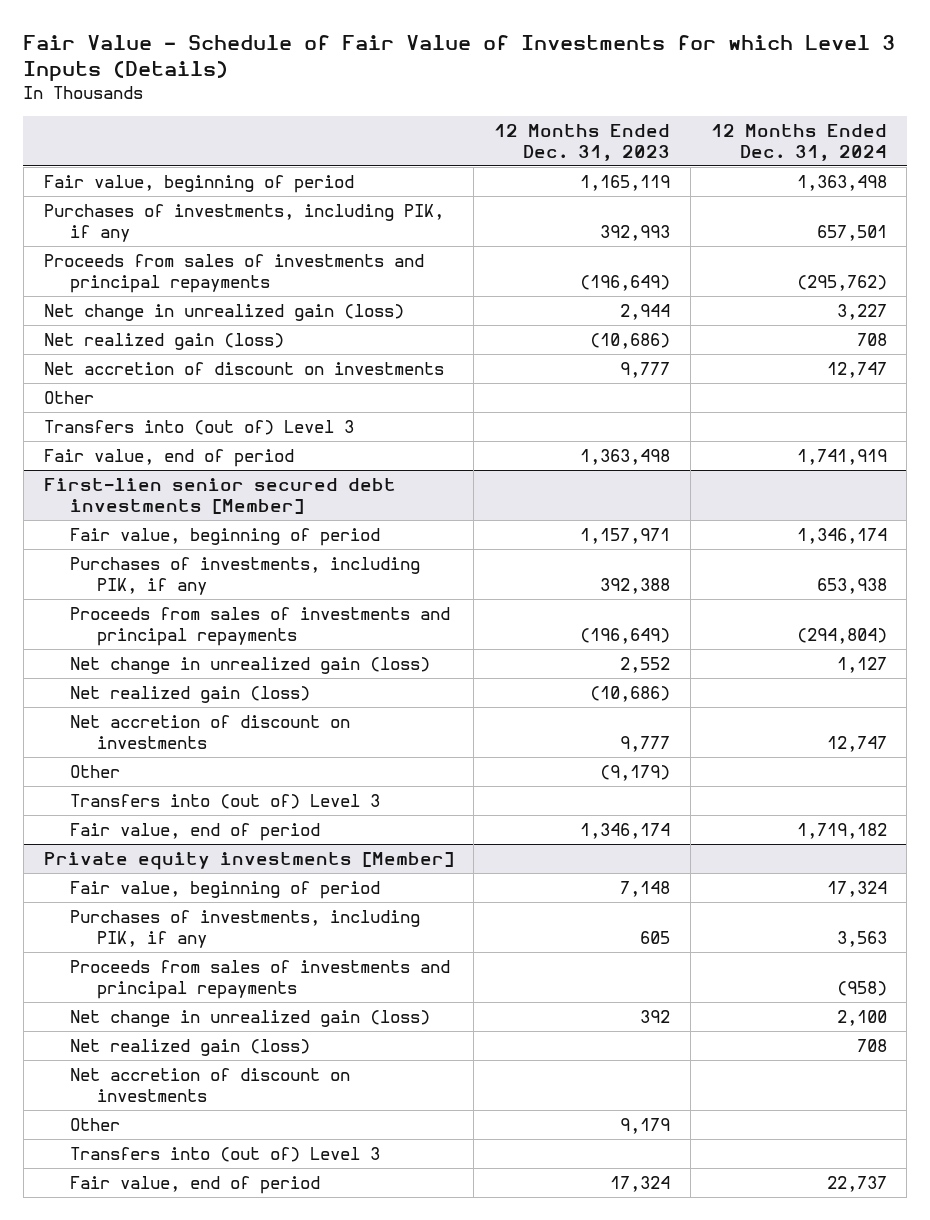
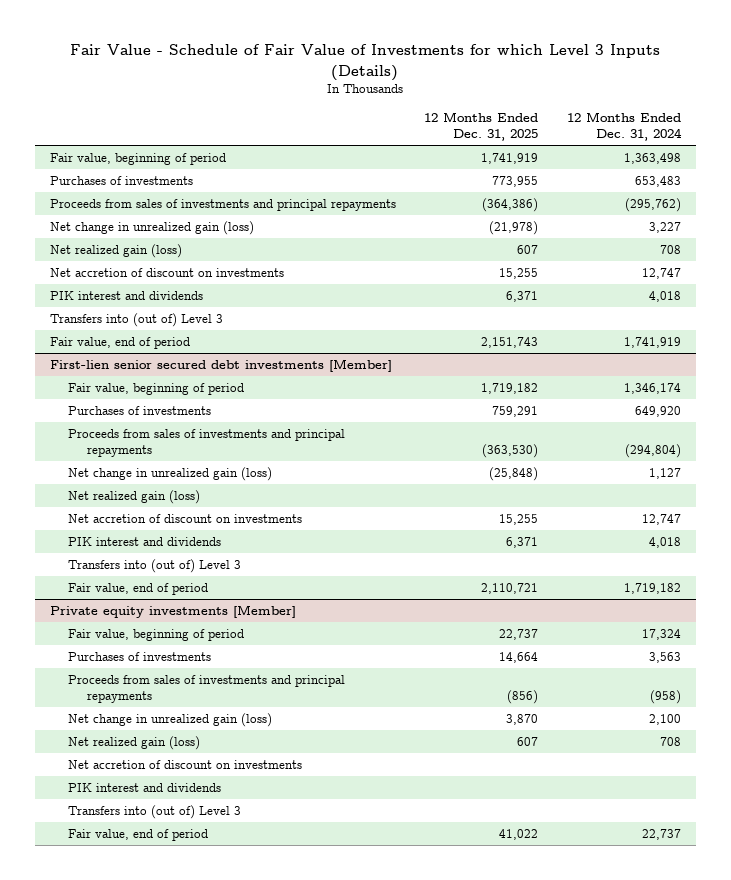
[494,123,671,161] 12 Months Ended Dec. 31, 2023 -> none
none -> [424,112,539,142] 12 Months Ended Dec. 31, 2025
[43,203,444,242] Purchases of investments, including PIK, if any -> [49,176,193,186] Purchases of investments
[816,224,887,241] 657,501 -> [635,176,682,188] 653,483
[43,390,94,404] Other -> none
none -> [49,291,203,301] PIK interest and dividends
[70,556,421,595] Purchases of investments, including PIK, if any -> [68,406,212,416] Purchases of investments
[816,577,887,594] 653,938 -> [635,406,682,418] 649,920
[70,764,121,778] Other -> none
none -> [68,537,222,547] PIK interest and dividends
[70,909,421,948] Purchases of investments, including PIK, if any -> [68,652,212,662] Purchases of investments
[70,1117,121,1131] Other -> none
none -> [68,783,222,793] PIK interest and dividends

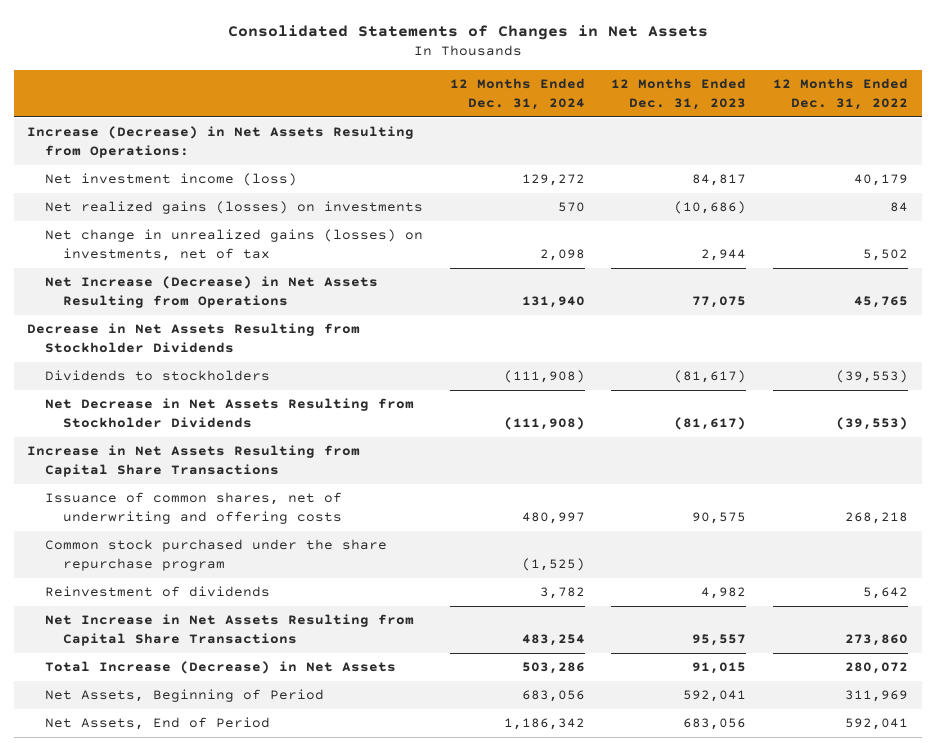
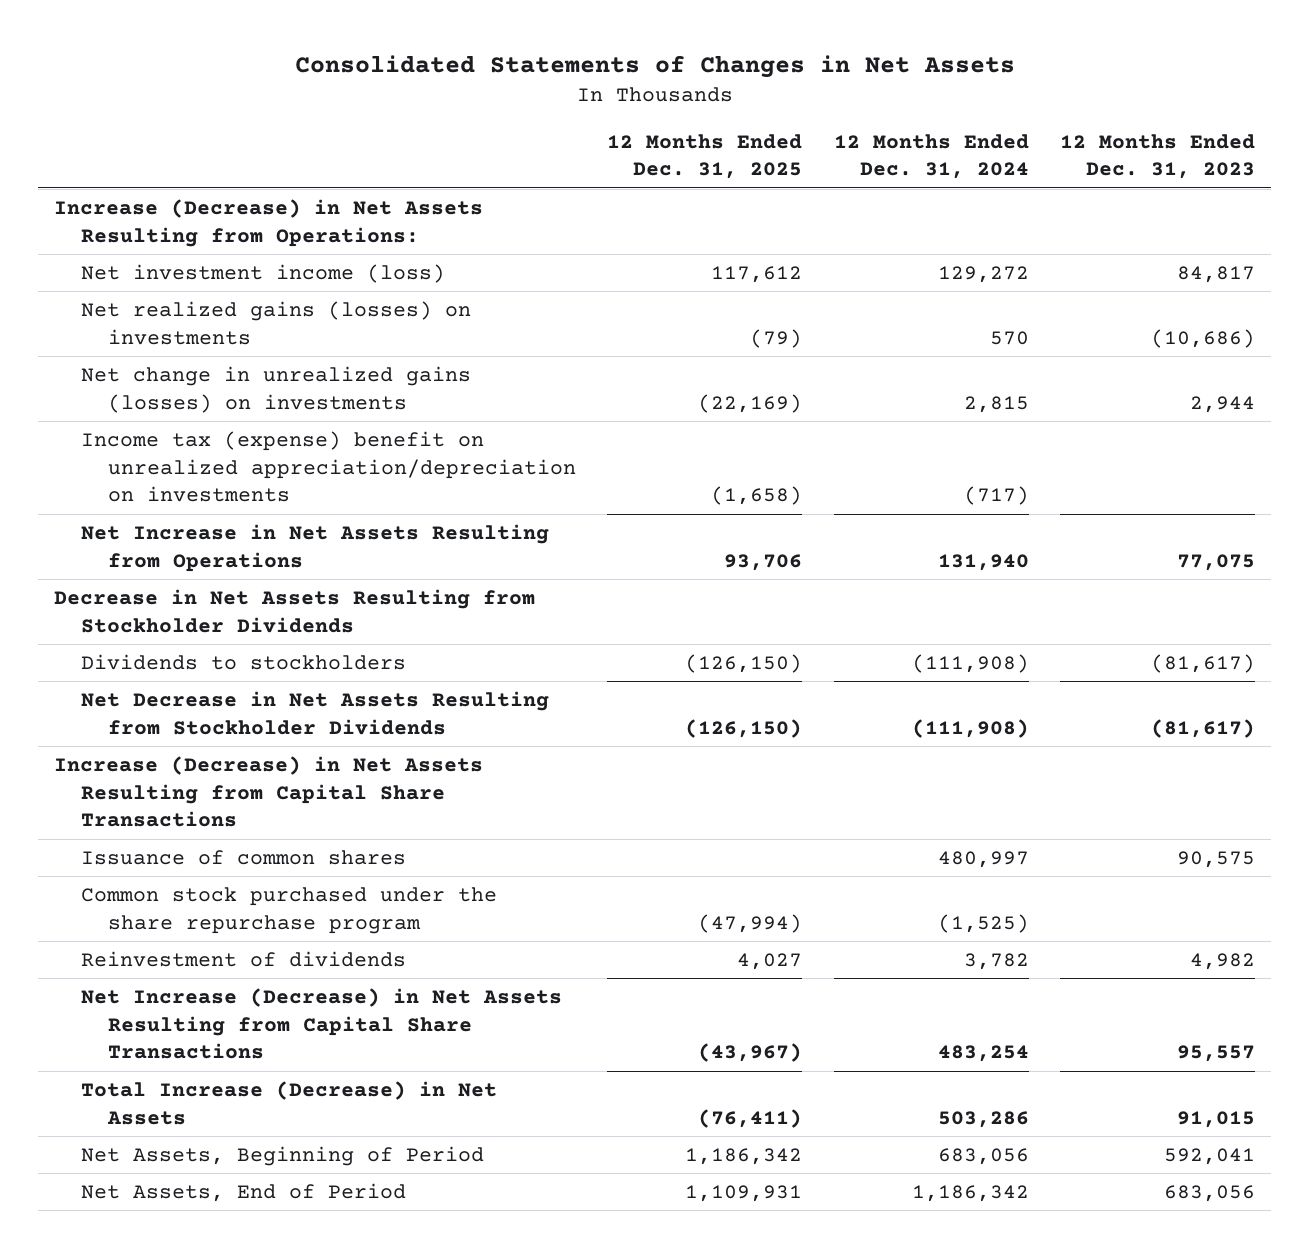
[773,78,909,110] 12 Months Ended Dec. 31, 2022 -> none
none -> [607,133,803,180] 12 Months Ended Dec. 31, 2025
[44,229,423,262] Net change in unrealized gains (losses) on investments, net of tax -> [80,365,471,413] Net change in unrealized gains (losses) on investments
[539,249,585,262] 2,098 -> [963,395,1029,413] 2,815
none -> [80,430,576,503] Income tax (expense) benefit on unrealized appreciation/depreciation on investments
[44,276,378,309] Net Increase (Decrease) in Net Assets Resulting from Operations -> [80,523,549,572] Net Increase in Net Assets Resulting from Operations
[26,445,360,478] Increase in Net Assets Resulting from Capital Share Transactions -> [53,755,483,828] Increase (Decrease) in Net Assets Resulting from Capital Share Transactions
[44,492,342,525] Issuance of common shares, net of underwriting and offering costs -> [80,849,406,865] Issuance of common shares
[44,614,414,647] Net Increase in Net Assets Resulting from Capital Share Transactions -> [80,987,562,1060] Net Increase (Decrease) in Net Assets Resulting from Capital Share Transactions

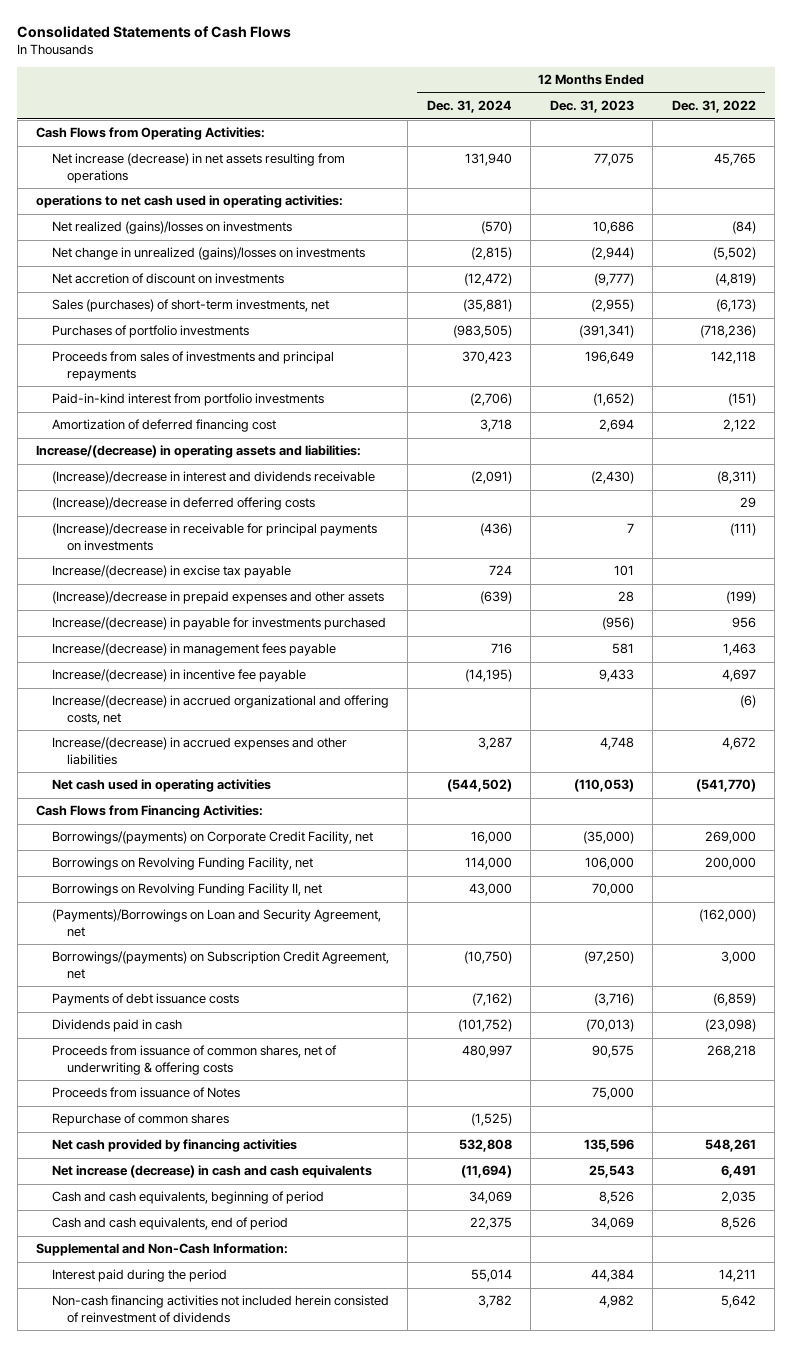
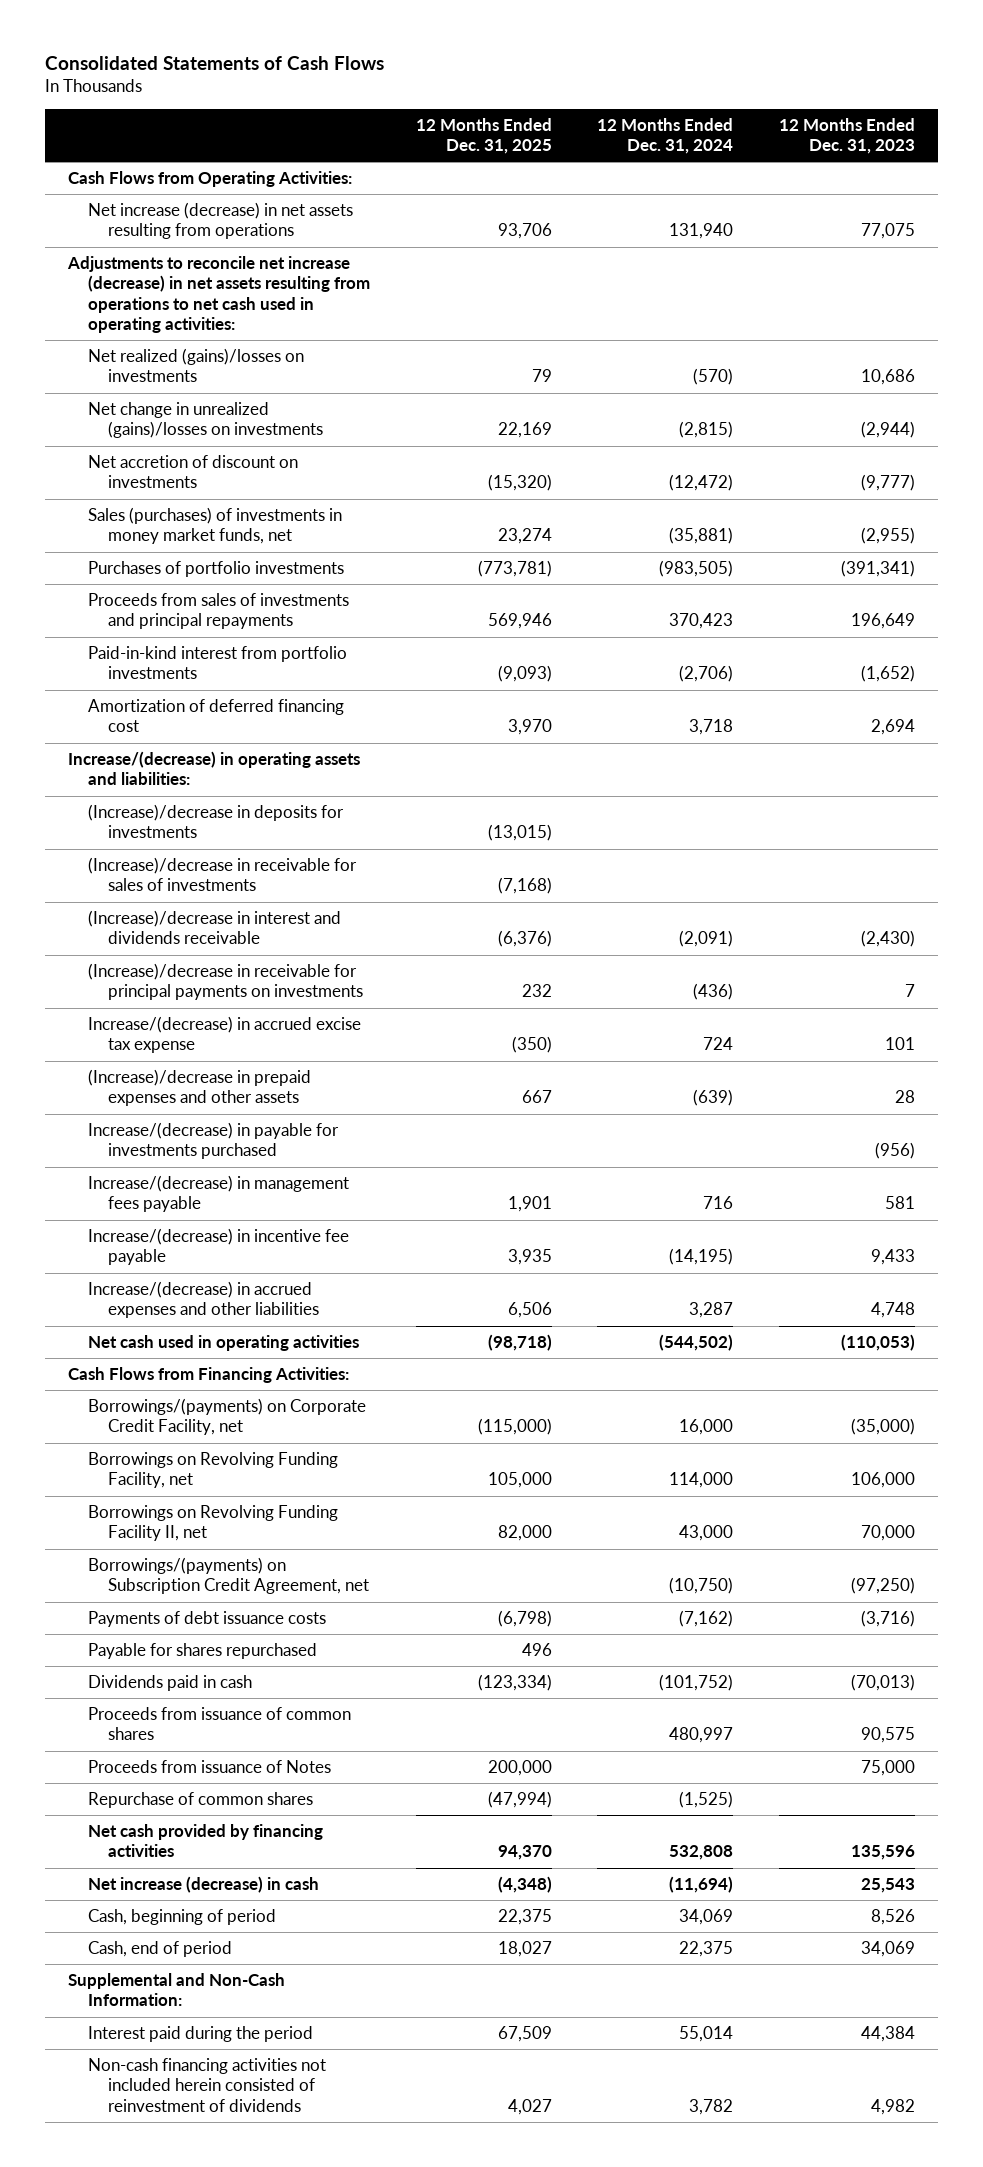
[671,100,756,114] Dec. 31, 2022 -> none
none -> [415,117,552,155] 12 Months Ended Dec. 31, 2025
[36,195,344,209] operations to net cash used in operating activities: -> [66,255,370,333] Adjustments to reconcile net increase (decrease) in net assets resulting from operations to net cash used in operating activities:
[51,299,329,313] Sales (purchases) of short-term investments, net -> [87,506,342,545] Sales (purchases) of investments in money market funds, net
none -> [87,803,344,839] (Increase)/decrease in deposits for investments
none -> [87,856,357,892] (Increase)/decrease in receivable for sales of investments
[51,497,315,511] (Increase)/decrease in deferred offering costs -> none
[51,565,291,579] Increase/(decrease) in excise tax payable -> [87,1015,361,1054] Increase/(decrease) in accrued excise tax expense
[51,695,389,725] Increase/(decrease) in accrued organizational and offering costs, net -> none
[51,909,381,937] (Payments)/Borrowings on Loan and Security Agreement, net -> none
none -> [87,1642,317,1659] Payable for shares repurchased
[51,1045,337,1075] Proceeds from issuance of common shares, net of underwriting & offering costs -> [87,1706,351,1741] Proceeds from issuance of common shares
[51,1165,372,1179] Net increase (decrease) in cash and cash equivalents -> [87,1875,319,1893] Net increase (decrease) in cash
[51,1191,324,1205] Cash and cash equivalents, beginning of period -> [87,1908,276,1925] Cash, beginning of period
[51,1217,288,1231] Cash and cash equivalents, end of period -> [87,1940,232,1957] Cash, end of period

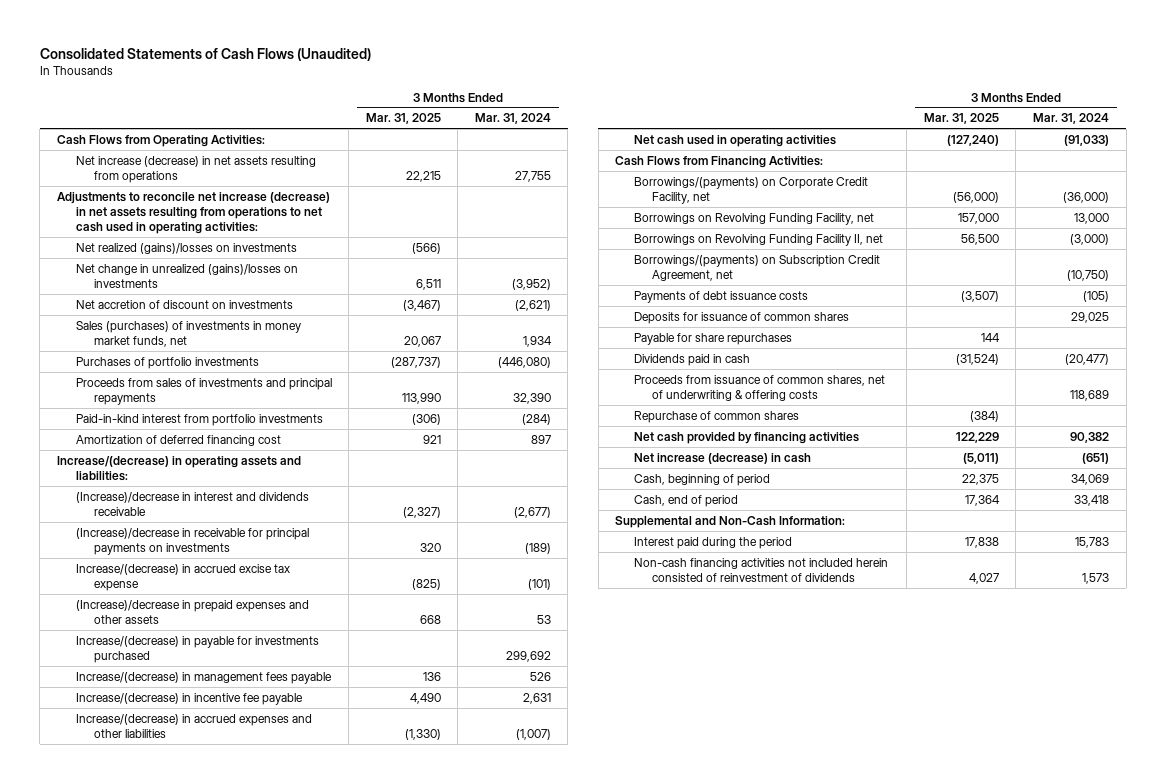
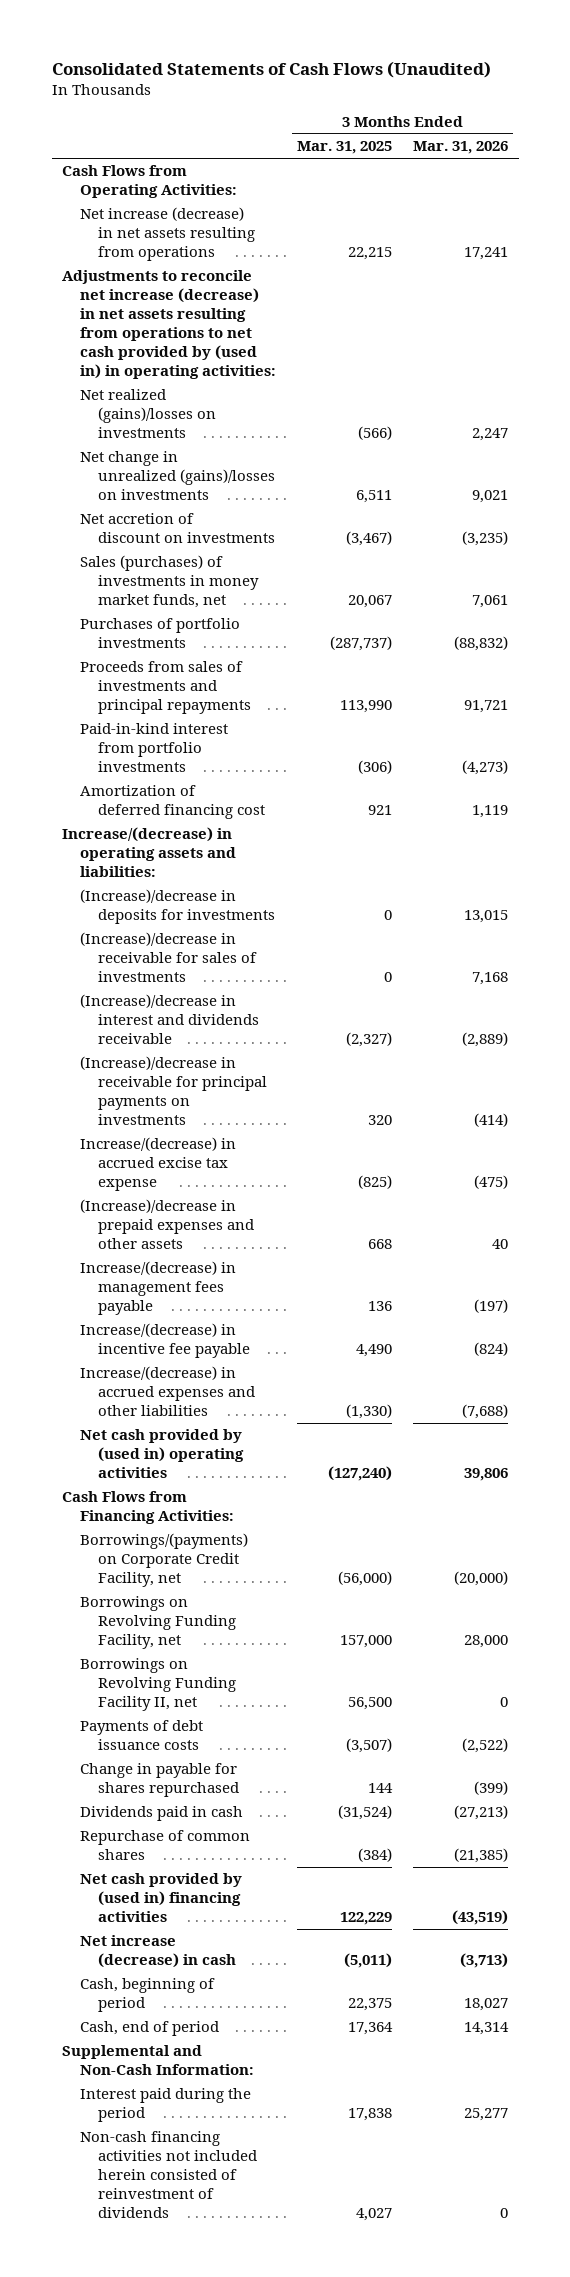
[474,113,551,125] Mar. 31, 2024 -> none
none -> [413,141,509,155] Mar. 31, 2026
[56,191,330,235] Adjustments to reconcile net increase (decrease) in net assets resulting from operations to net cash used in operating activities: -> [62,270,277,380] Adjustments to reconcile net increase (decrease) in net assets resulting from operations to net cash provided by (used in) in operating activities:
none -> [80,889,275,925] (Increase)/decrease in deposits for investments
none -> [80,932,257,983] (Increase)/decrease in receivable for sales of investments
[75,635,319,664] Increase/(decrease) in payable for investments purchased -> none
[633,134,836,147] Net cash used in operating activities -> [80,1429,244,1479] Net cash provided by (used in) operating activities
[633,254,880,282] Borrowings/(payments) on Subscription Credit Agreement, net -> none
[633,311,849,324] Deposits for issuance of common shares -> none
[633,332,792,345] Payable for share repurchases -> [80,1763,239,1798] Change in payable for shares repurchased
[633,374,885,402] Proceeds from issuance of common shares, net of underwriting & offering costs -> none
[633,431,859,444] Net cash provided by financing activities -> [80,1873,243,1923] Net cash provided by (used in) financing activities

